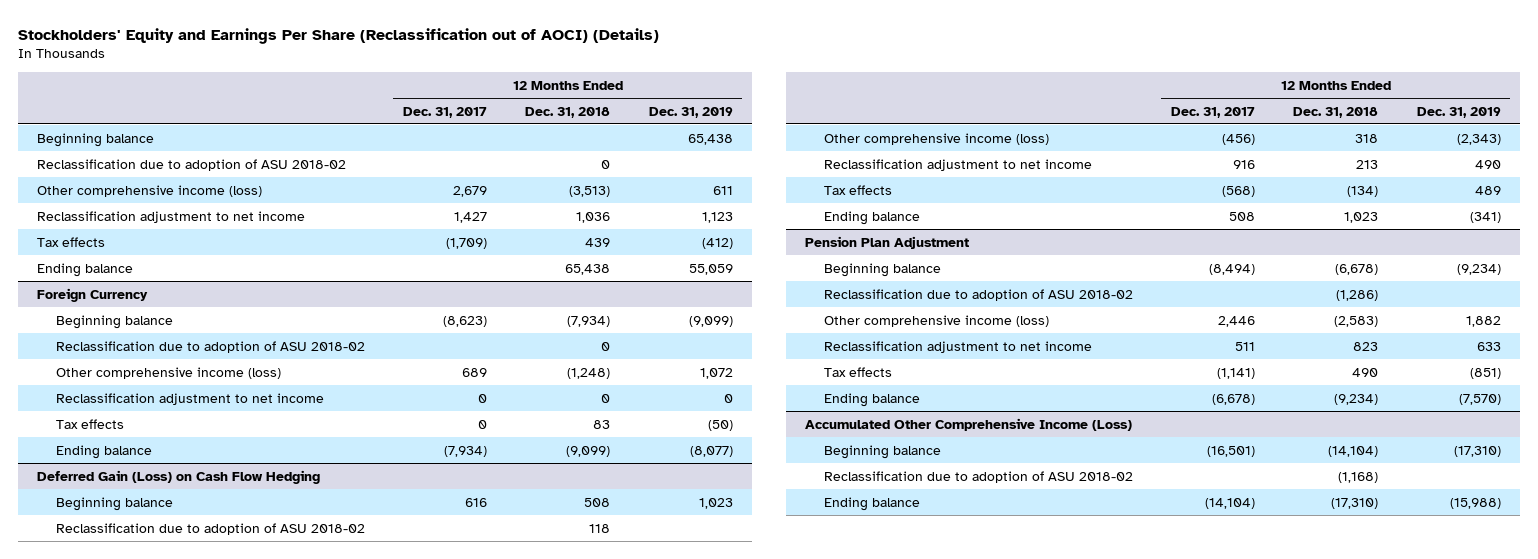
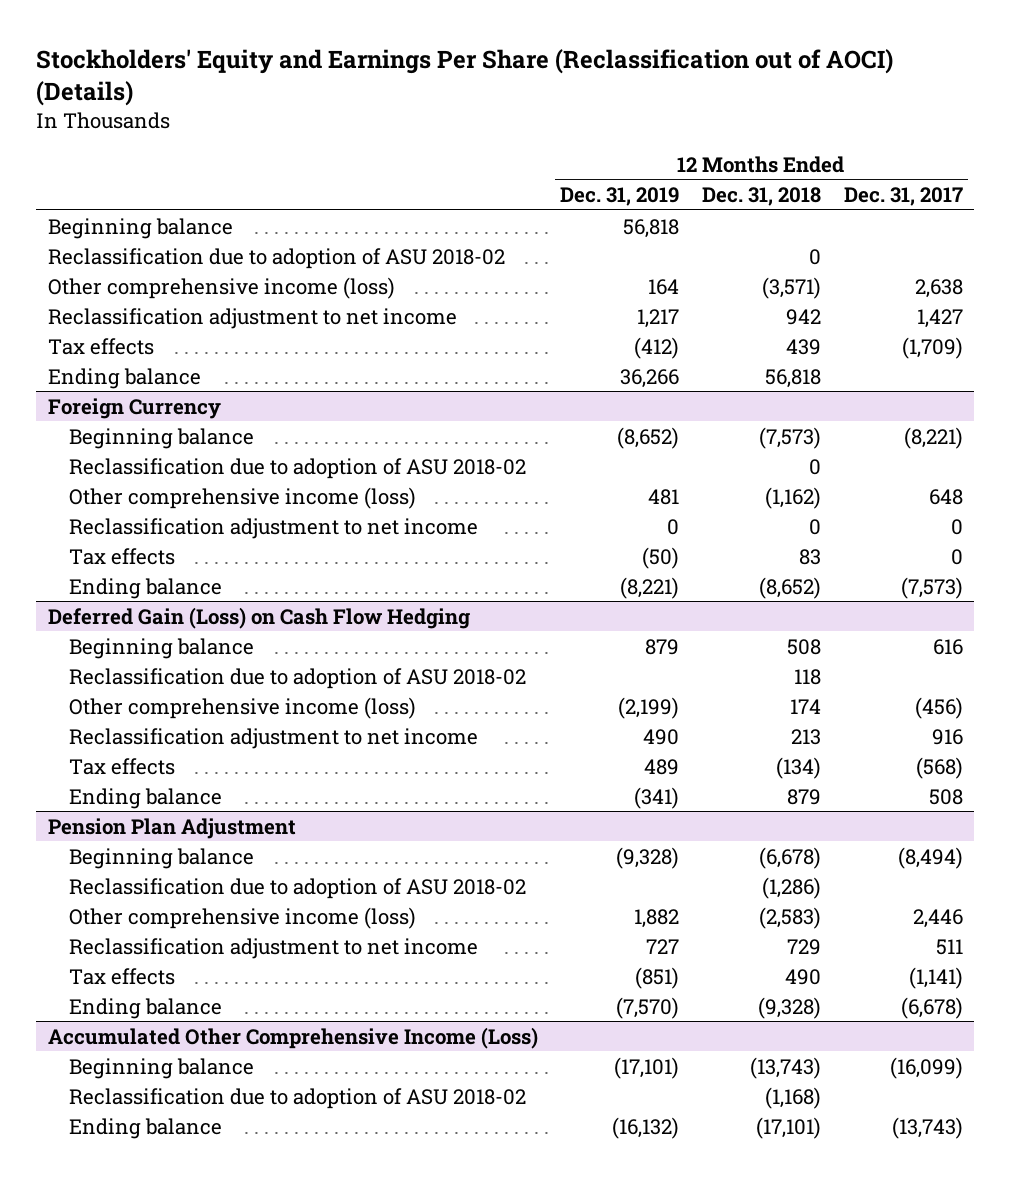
[687,133,733,145] 65,438 -> [623,218,680,238] 56,818
[452,185,487,197] 2,679 -> [914,278,963,298] 2,638
[569,185,611,197] (3,513) -> [761,276,821,299] (3,571)
[712,185,733,195] 611 -> [648,278,680,295] 164
[576,211,611,223] 1,036 -> [785,308,821,325] 942
[701,211,733,223] 1,123 -> [637,308,680,328] 1,217
[565,263,611,275] 65,438 -> [764,368,821,388] 56,818
[688,263,733,275] 55,059 -> [620,368,680,388] 36,266
[442,315,487,327] (8,623) -> [903,426,963,449] (8,221)
[567,315,611,327] (7,934) -> [758,426,821,449] (7,573)
[688,315,733,327] (9,099) -> [617,426,680,449] (8,652)
[461,367,487,377] 689 -> [928,488,963,505] 648
[567,367,611,379] (1,248) -> [764,486,821,509] (1,162)
[699,367,733,379] 1,072 -> [648,488,680,505] 481
[443,445,487,457] (7,934) -> [900,576,963,599] (7,573)
[566,445,611,457] (9,099) -> [758,576,821,599] (8,652)
[689,445,733,457] (8,077) -> [620,576,680,599] (8,221)
[698,497,733,509] 1,023 -> [645,638,680,655] 879
[1355,133,1379,143] 318 -> [789,698,821,714] 174
[1456,133,1501,145] (2,343) -> [618,696,680,719] (2,199)
[1344,211,1379,223] 1,023 -> [786,788,821,805] 879
[1456,263,1501,275] (9,234) -> [616,846,680,869] (9,328)
[1353,341,1379,351] 823 -> [786,938,821,955] 729
[1476,341,1501,351] 633 -> [646,938,680,954] 727
[1334,393,1379,405] (9,234) -> [757,996,821,1019] (9,328)
[1207,445,1256,457] (16,501) -> [889,1056,963,1079] (16,099)
[1328,445,1379,457] (14,104) -> [749,1056,821,1079] (13,743)
[1453,445,1501,457] (17,310) -> [614,1056,680,1079] (17,101)
[1205,497,1256,509] (14,104) -> [891,1116,963,1139] (13,743)
[1331,497,1379,509] (17,310) -> [755,1116,821,1139] (17,101)
[1449,497,1501,509] (15,988) -> [612,1116,680,1139] (16,132)

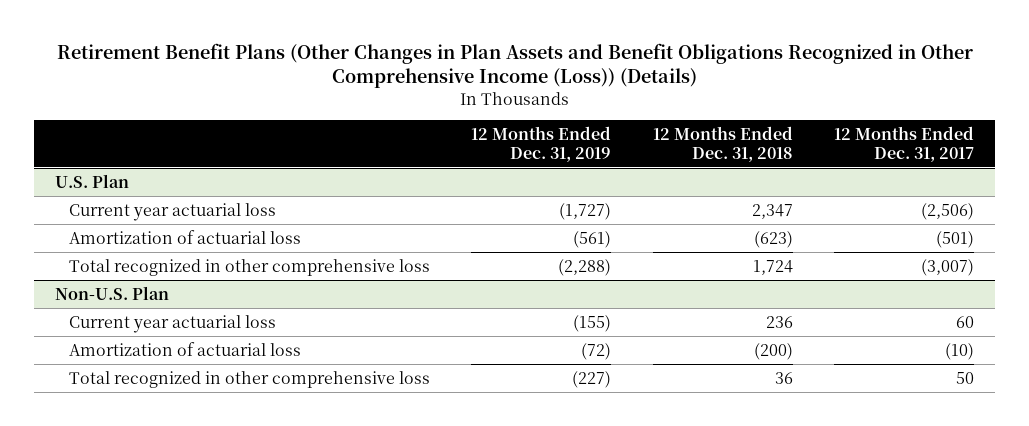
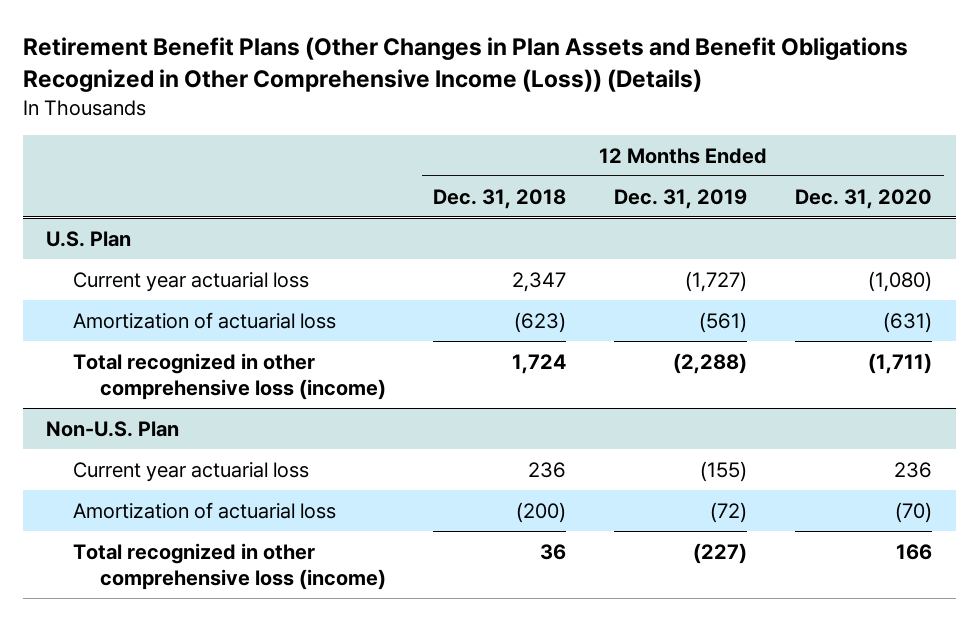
[834,125,975,162] 12 Months Ended Dec. 31, 2017 -> none
none -> [794,188,932,209] Dec. 31, 2020
[68,258,430,276] Total recognized in other comprehensive loss -> [73,352,386,400] Total recognized in other comprehensive loss (income)
[68,370,430,388] Total recognized in other comprehensive loss -> [73,542,386,590] Total recognized in other comprehensive loss (income)

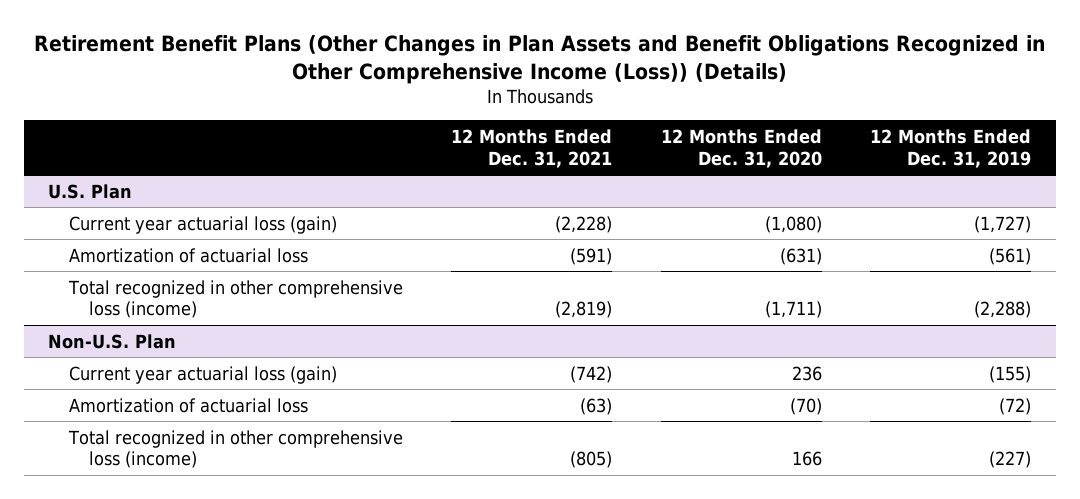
[433,188,567,209] Dec. 31, 2018 -> none
none -> [451,128,613,168] 12 Months Ended Dec. 31, 2021
[73,271,310,292] Current year actuarial loss -> [68,215,337,234] Current year actuarial loss (gain)
[73,461,310,482] Current year actuarial loss -> [68,365,337,384] Current year actuarial loss (gain)

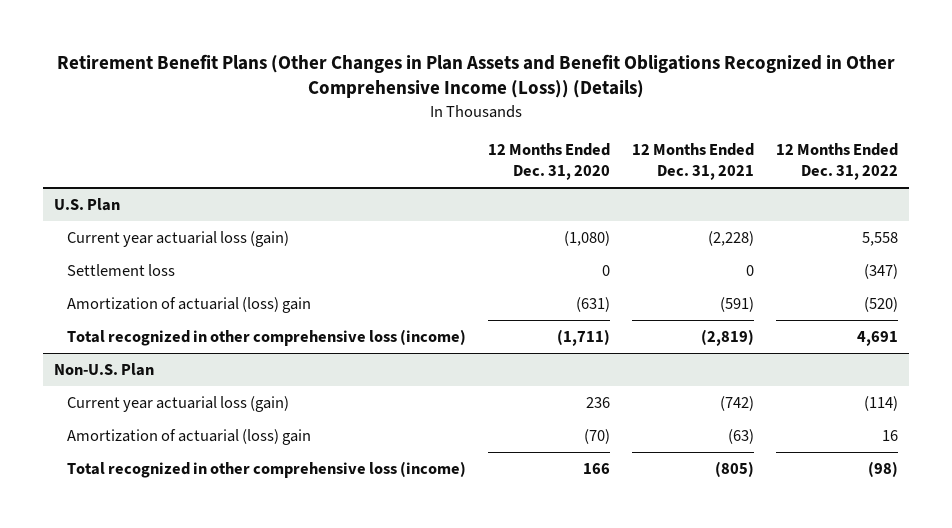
[870,128,1032,168] 12 Months Ended Dec. 31, 2019 -> none
none -> [775,143,898,181] 12 Months Ended Dec. 31, 2022
none -> [67,263,176,276] Settlement loss
[68,247,308,263] Amortization of actuarial loss -> [67,296,312,313] Amortization of actuarial (loss) gain
[68,397,308,413] Amortization of actuarial loss -> [67,428,312,445] Amortization of actuarial (loss) gain

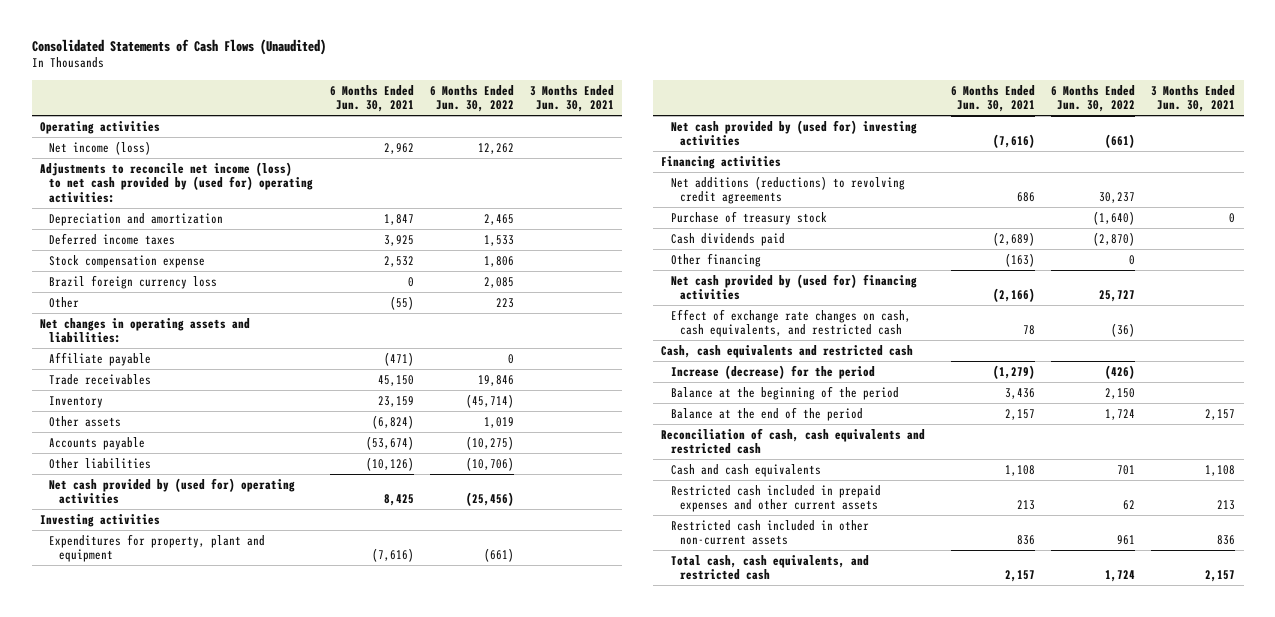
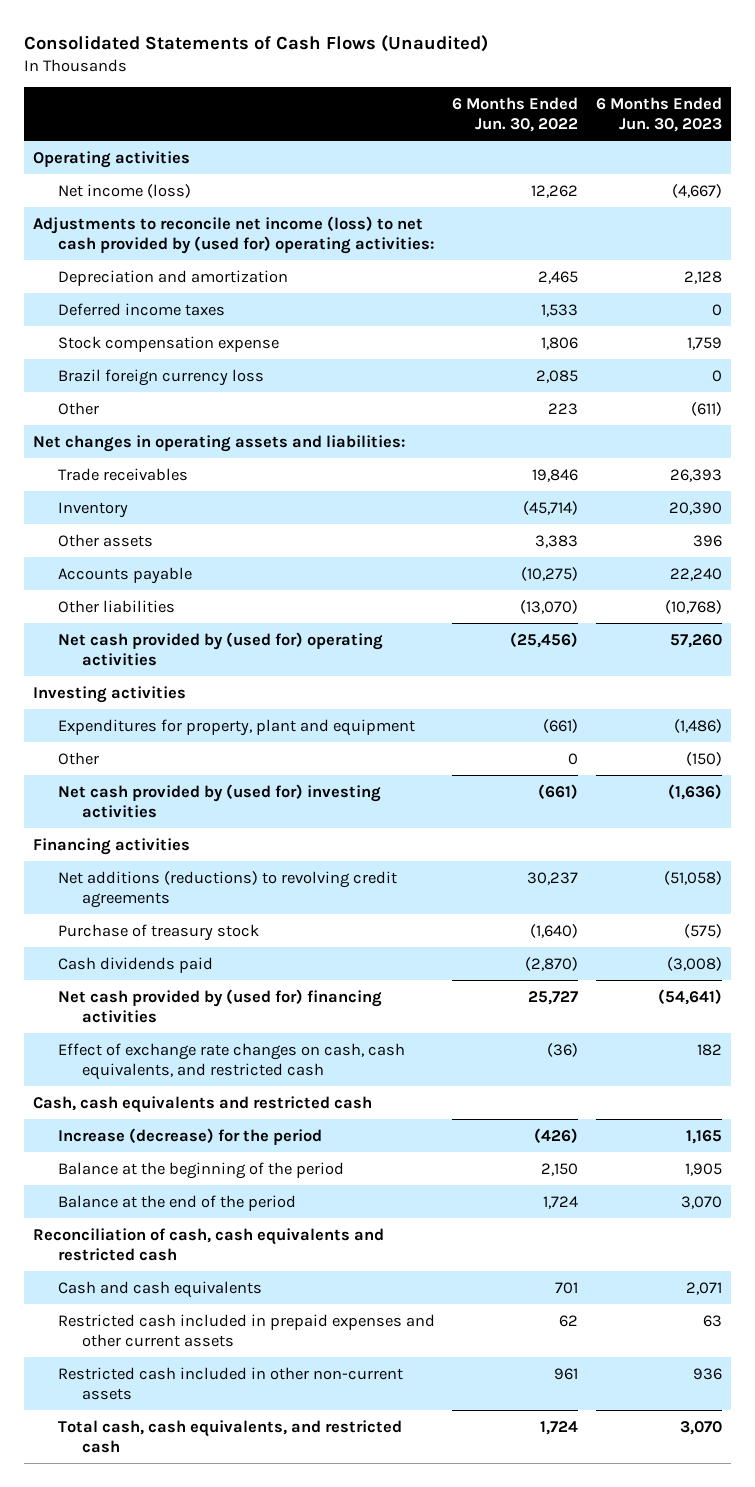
[329,84,414,112] 6 Months Ended Jun. 30, 2021 -> none
[530,84,615,112] 3 Months Ended Jun. 30, 2021 -> none
none -> [596,96,723,133] 6 Months Ended Jun. 30, 2023
[49,351,152,366] Affiliate payable -> none
[483,416,514,428] 1,019 -> [535,534,579,548] 3,383
[465,456,514,471] (10,706) -> [520,599,579,614] (13,070)
none -> [57,751,99,765] Other
[670,252,761,267] Other financing -> none

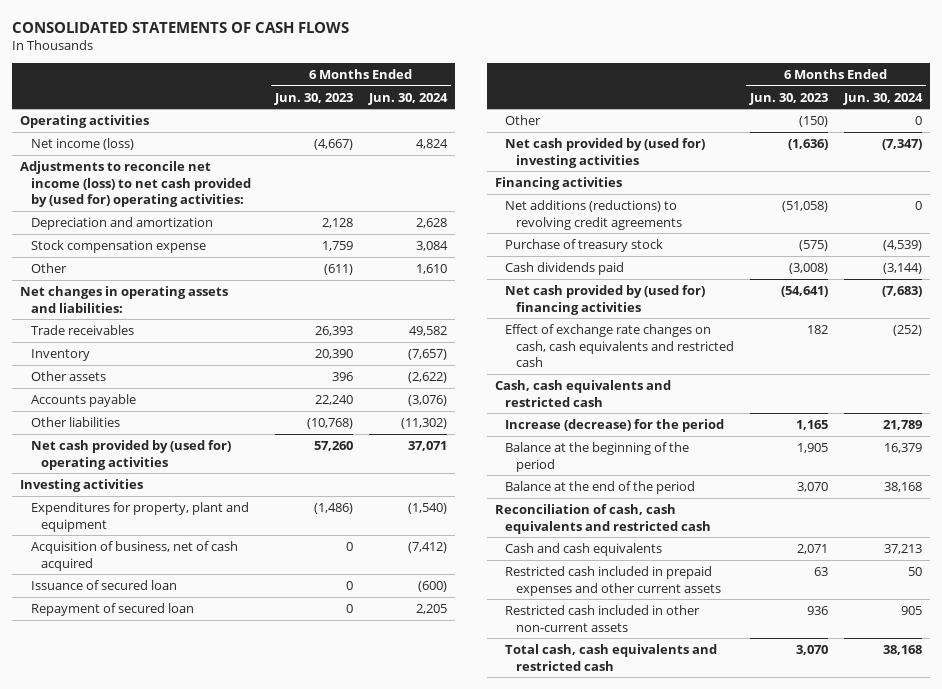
[23,34,488,52] Consolidated Statements of Cash Flows (Unaudited) -> [12,21,350,33] CONSOLIDATED STATEMENTS OF CASH FLOWS
[452,96,579,133] 6 Months Ended Jun. 30, 2022 -> none
none -> [367,92,448,105] Jun. 30, 2024
[57,302,225,316] Deferred income taxes -> none
[57,368,264,386] Brazil foreign currency loss -> none
none -> [30,540,238,571] Acquisition of business, net of cash acquired
none -> [30,579,177,590] Issuance of secured loan
none -> [30,602,194,616] Repayment of secured loan
[57,1042,405,1080] Effect of exchange rate changes on cash, cash equivalents, and restricted cash -> [505,323,734,368] Effect of exchange rate changes on cash, cash equivalents and restricted cash
[57,1419,402,1453] Total cash, cash equivalents, and restricted cash -> [505,643,718,671] Total cash, cash equivalents and restricted cash

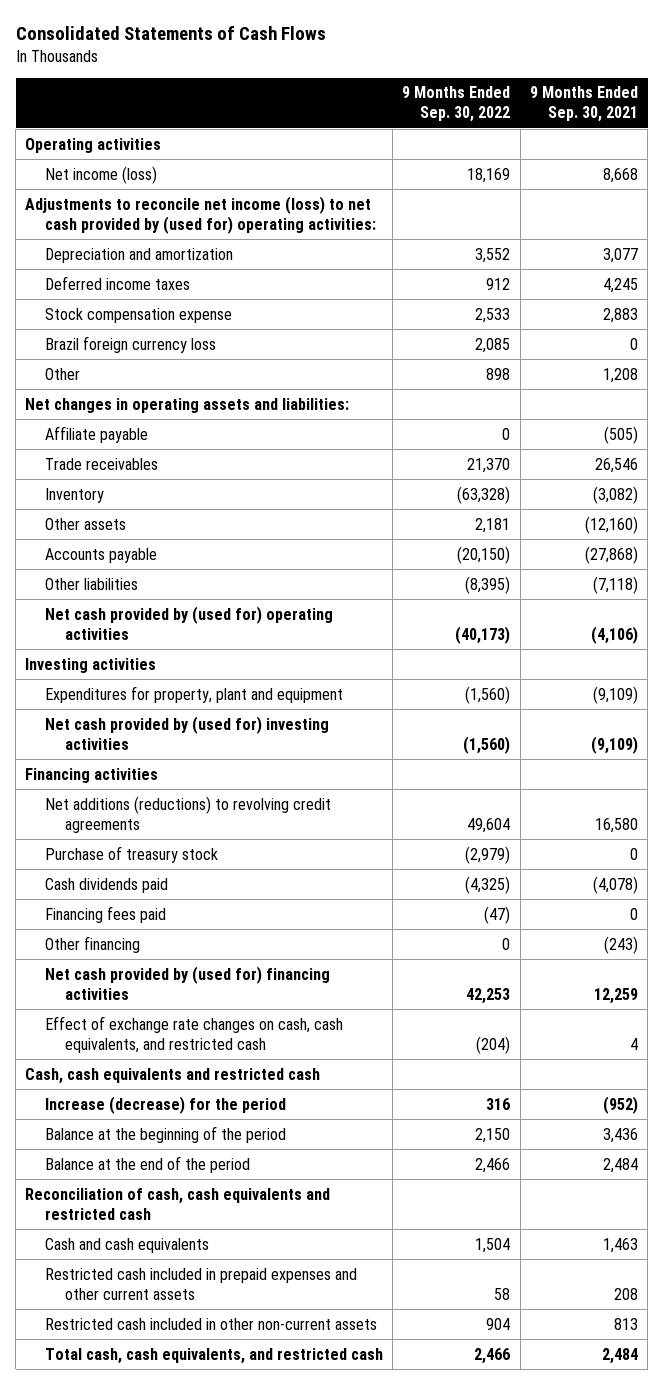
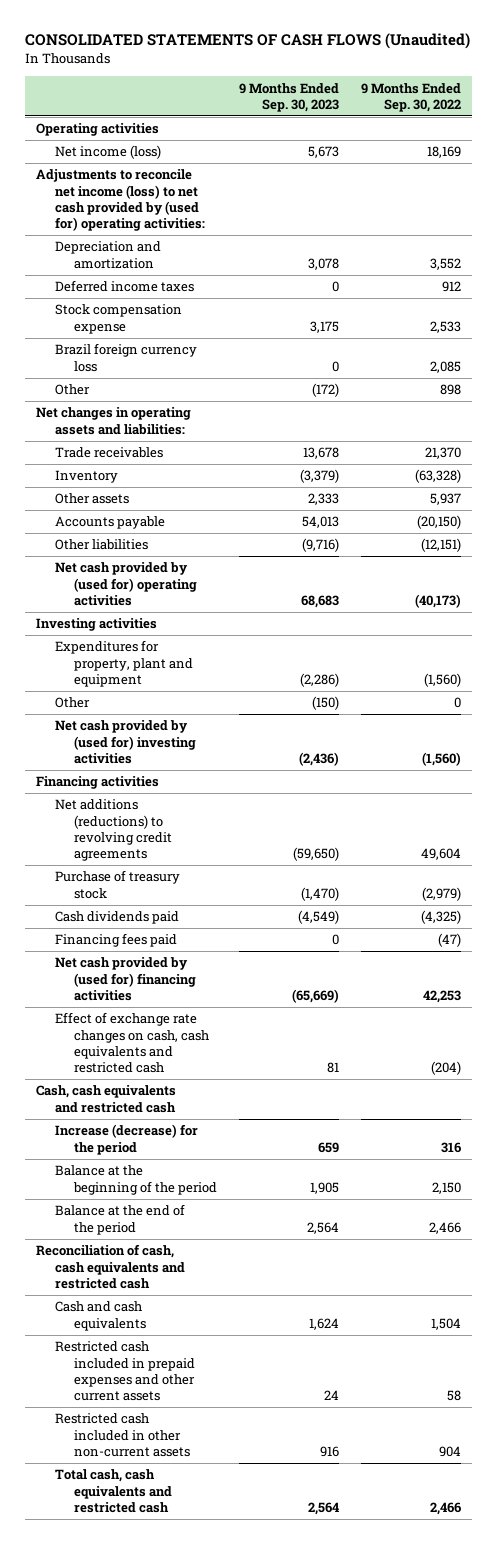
[15,26,326,41] Consolidated Statements of Cash Flows -> [24,33,470,50] CONSOLIDATED STATEMENTS OF CASH FLOWS (Unaudited)
[529,86,638,123] 9 Months Ended Sep. 30, 2021 -> none
none -> [239,82,340,112] 9 Months Ended Sep. 30, 2023
[44,425,148,443] Affiliate payable -> none
[475,517,511,533] 2,181 -> [430,493,462,506] 5,937
[465,575,511,594] (8,395) -> [421,538,462,553] (12,151)
none -> [54,697,90,709] Other
[44,935,140,953] Other financing -> none
[44,1015,343,1053] Effect of exchange rate changes on cash, cash equivalents, and restricted cash -> [54,1012,209,1074] Effect of exchange rate changes on cash, cash equivalents and restricted cash
[44,1347,383,1364] Total cash, cash equivalents, and restricted cash -> [54,1469,172,1514] Total cash, cash equivalents and restricted cash

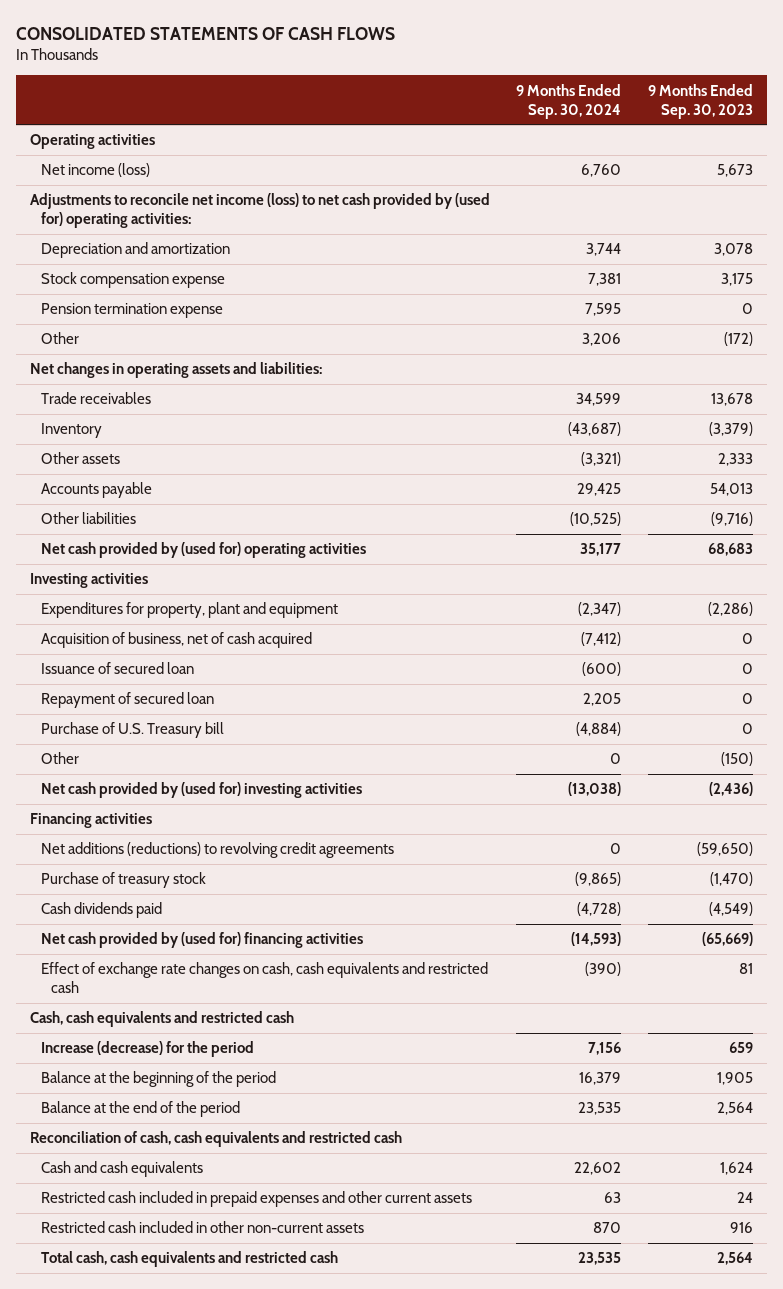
[24,33,470,50] CONSOLIDATED STATEMENTS OF CASH FLOWS (Unaudited) -> [16,26,396,40] CONSOLIDATED STATEMENTS OF CASH FLOWS
[361,82,462,112] 9 Months Ended Sep. 30, 2022 -> none
none -> [516,83,622,119] 9 Months Ended Sep. 30, 2024
[54,280,194,293] Deferred income taxes -> none
[54,343,197,372] Brazil foreign currency loss -> none
none -> [40,303,223,319] Pension termination expense
none -> [40,632,312,649] Acquisition of business, net of cash acquired
none -> [40,662,194,675] Issuance of secured loan
none -> [40,692,214,709] Repayment of secured loan
none -> [40,722,224,739] Purchase of U.S. Treasury bill
[54,933,177,948] Financing fees paid -> none

